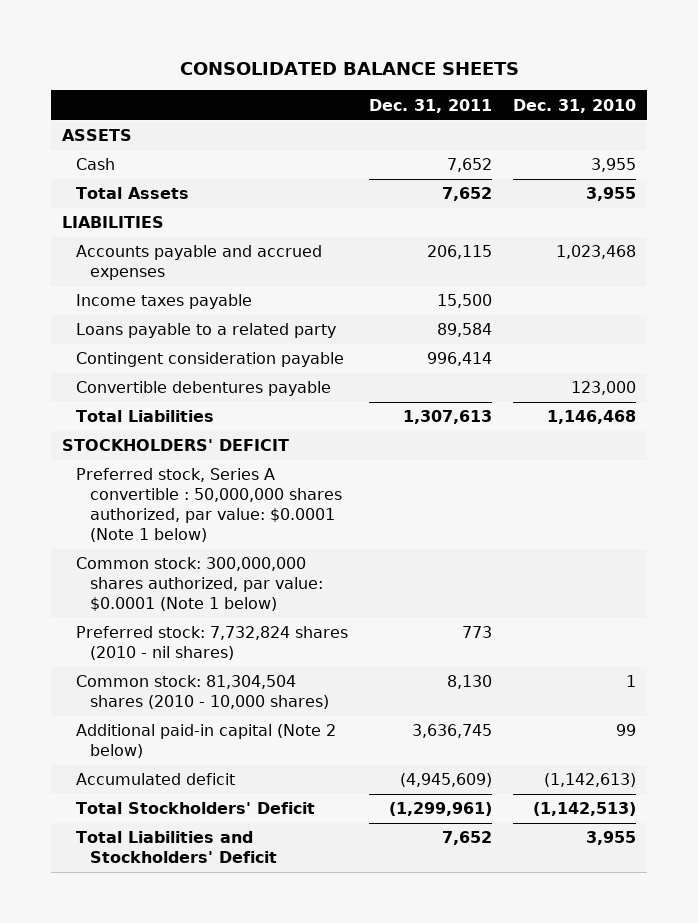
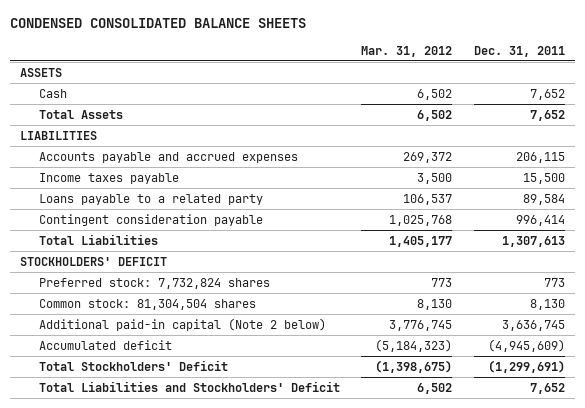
[179,62,519,76] CONSOLIDATED BALANCE SHEETS -> [9,18,306,29] CONDENSED CONSOLIDATED BALANCE SHEETS
[513,98,637,113] Dec. 31, 2010 -> none
none -> [361,45,453,57] Mar. 31, 2012
[75,381,331,397] Convertible debentures payable -> none
[75,468,342,542] Preferred stock, Series A convertible : 50,000,000 shares authorized, par value: $0.0001 (Note 1 below) -> none
[75,557,323,611] Common stock: 300,000,000 shares authorized, par value: $0.0001 (Note 1 below) -> none
[75,626,348,661] Preferred stock: 7,732,824 shares (2010 - nil shares) -> [38,277,270,289] Preferred stock: 7,732,824 shares
[75,675,329,710] Common stock: 81,304,504 shares (2010 - 10,000 shares) -> [38,298,256,310] Common stock: 81,304,504 shares
[388,802,492,817] (1,299,961) -> [487,359,565,373] (1,299,691)

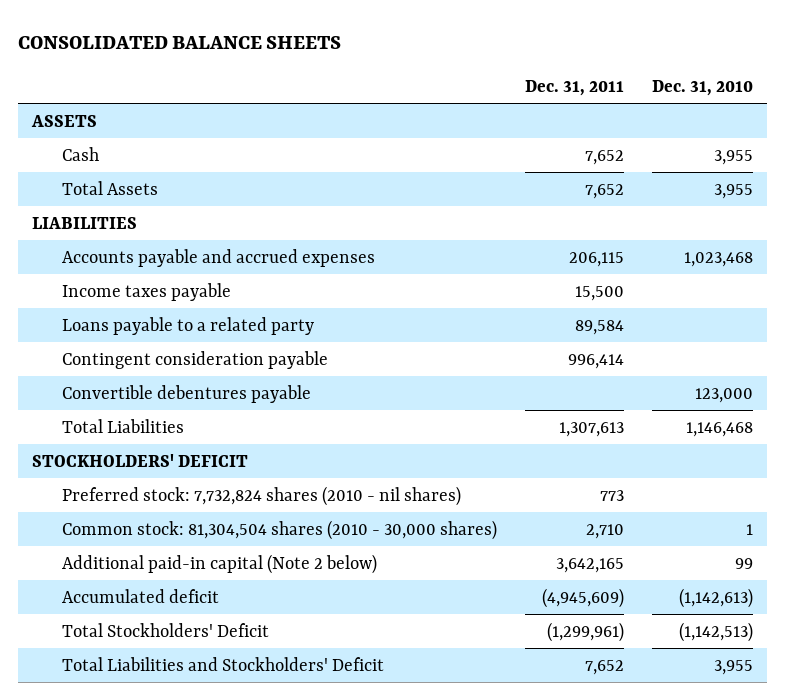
[9,18,306,29] CONDENSED CONSOLIDATED BALANCE SHEETS -> [18,36,342,50] CONSOLIDATED BALANCE SHEETS
[361,45,453,57] Mar. 31, 2012 -> none
none -> [651,79,753,96] Dec. 31, 2010
none -> [61,384,311,403] Convertible debentures payable
[38,277,270,289] Preferred stock: 7,732,824 shares -> [61,485,461,506] Preferred stock: 7,732,824 shares (2010 - nil shares)
[38,298,256,310] Common stock: 81,304,504 shares -> [61,519,497,540] Common stock: 81,304,504 shares (2010 - 30,000 shares)
[529,298,565,310] 8,130 -> [585,523,624,539] 2,710
[501,319,565,331] 3,636,745 -> [555,557,624,573] 3,642,165
[487,359,565,373] (1,299,691) -> [546,621,624,642] (1,299,961)

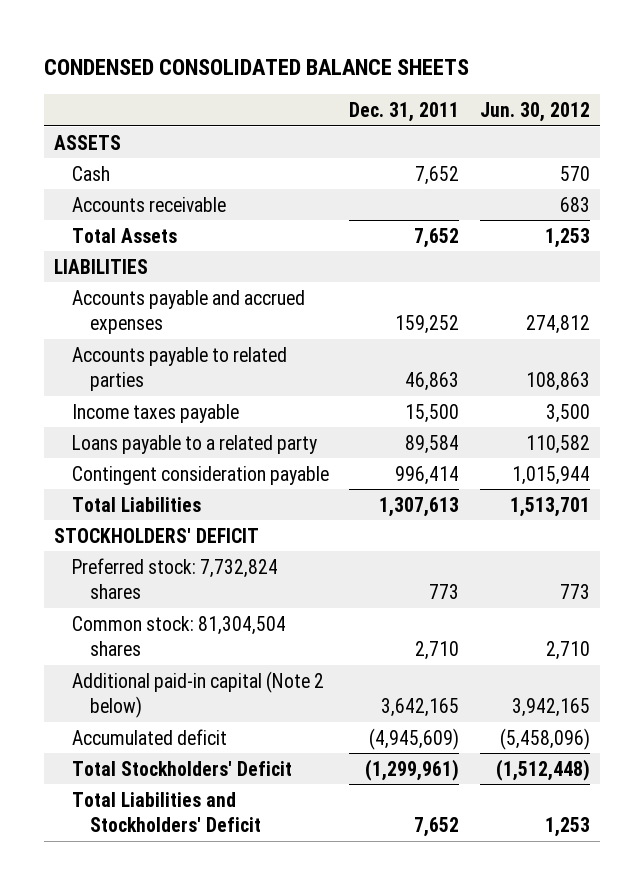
[18,36,342,50] CONSOLIDATED BALANCE SHEETS -> [44,58,470,75] CONDENSED CONSOLIDATED BALANCE SHEETS
[651,79,753,96] Dec. 31, 2010 -> none
none -> [479,102,590,123] Jun. 30, 2012
none -> [72,196,227,212] Accounts receivable
[568,251,624,267] 206,115 -> [395,314,460,334] 159,252
none -> [72,346,288,391] Accounts payable to related parties
[61,384,311,403] Convertible debentures payable -> none
[61,485,461,506] Preferred stock: 7,732,824 shares (2010 - nil shares) -> [72,557,279,599] Preferred stock: 7,732,824 shares
[61,519,497,540] Common stock: 81,304,504 shares (2010 - 30,000 shares) -> [72,615,287,656] Common stock: 81,304,504 shares

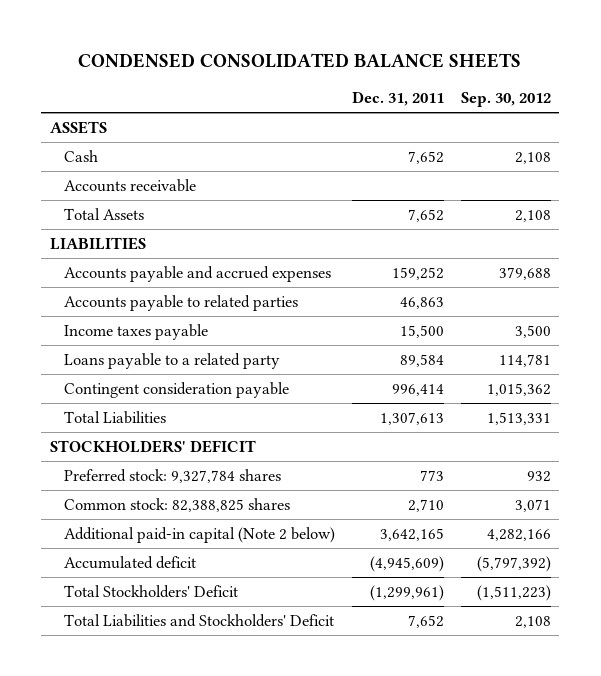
[479,102,590,123] Jun. 30, 2012 -> none
none -> [460,92,551,108] Sep. 30, 2012
[72,557,279,599] Preferred stock: 7,732,824 shares -> [64,468,282,483] Preferred stock: 9,327,784 shares
[72,615,287,656] Common stock: 81,304,504 shares -> [64,497,291,512] Common stock: 82,388,825 shares

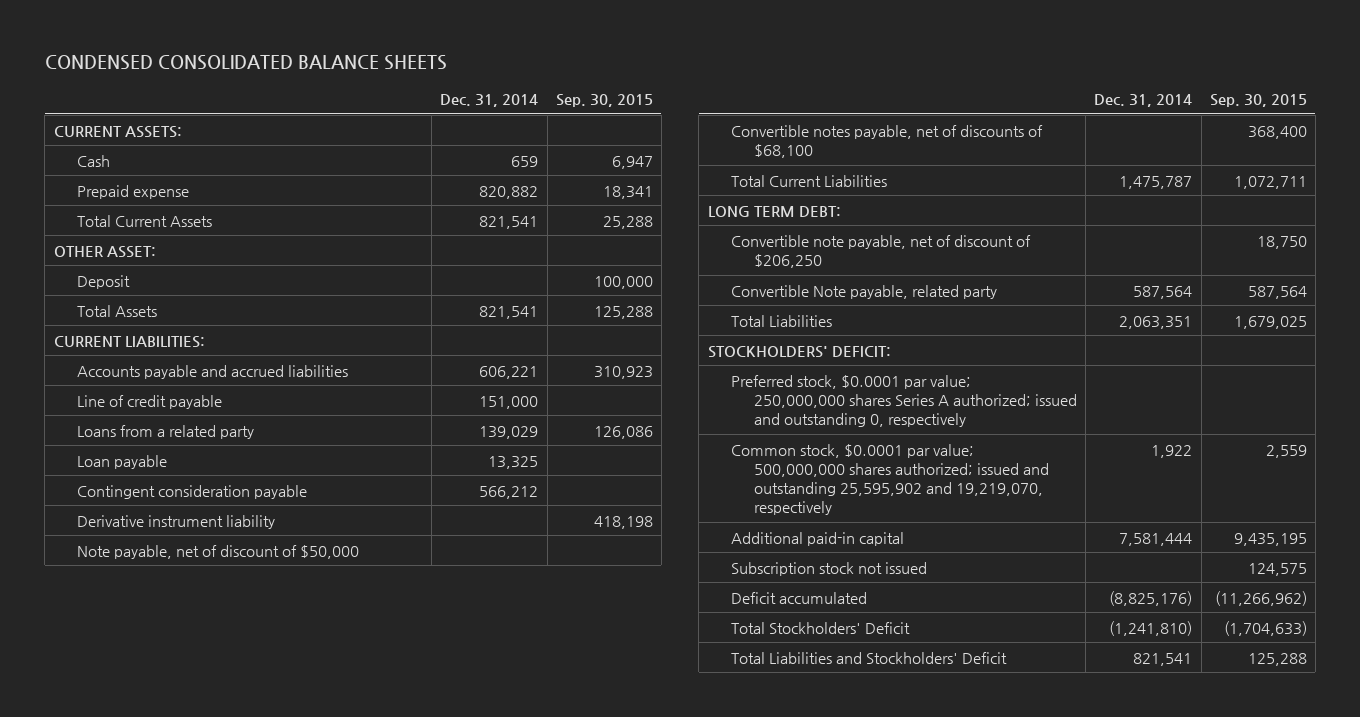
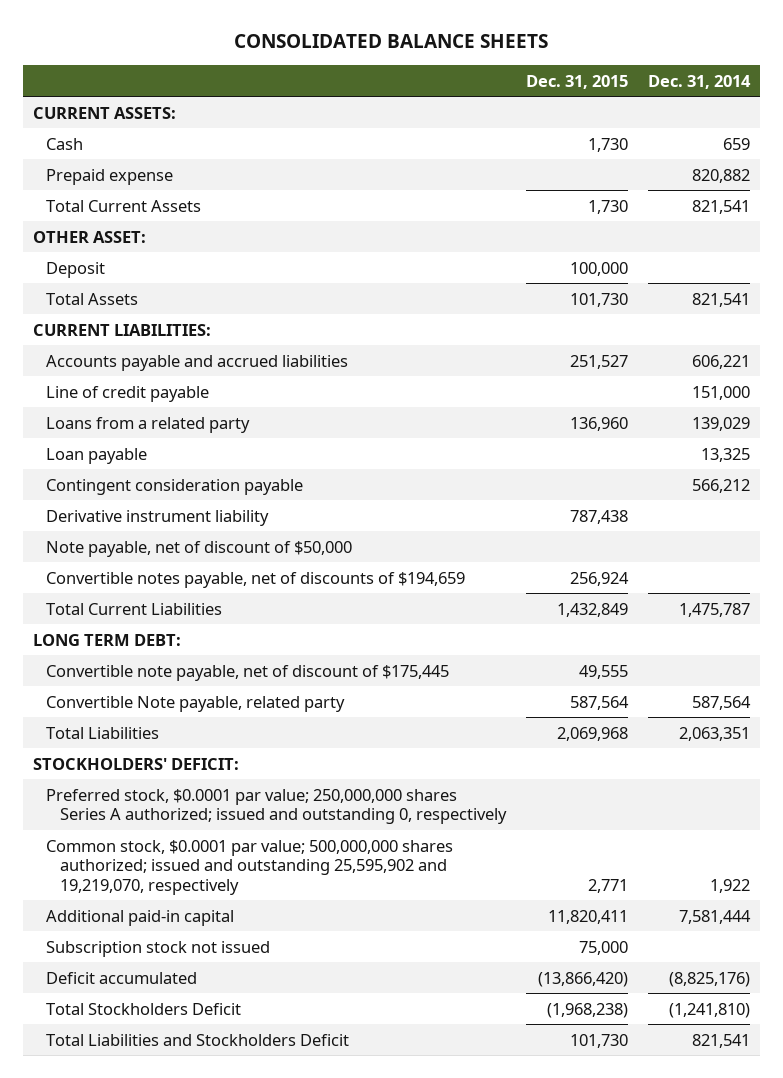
[44,55,447,71] CONDENSED CONSOLIDATED BALANCE SHEETS -> [234,34,549,49] CONSOLIDATED BALANCE SHEETS
[555,93,653,107] Sep. 30, 2015 -> none
none -> [526,74,629,89] Dec. 31, 2015
[730,124,1043,158] Convertible notes payable, net of discounts of $68,100 -> [46,571,466,588] Convertible notes payable, net of discounts of $194,659
[730,234,1031,268] Convertible note payable, net of discount of $206,250 -> [46,664,450,681] Convertible note payable, net of discount of $175,445
[730,621,910,634] Total Stockholders' Deficit -> [46,1002,242,1015] Total Stockholders Deficit
[730,651,1007,664] Total Liabilities and Stockholders' Deficit -> [46,1033,350,1046] Total Liabilities and Stockholders Deficit

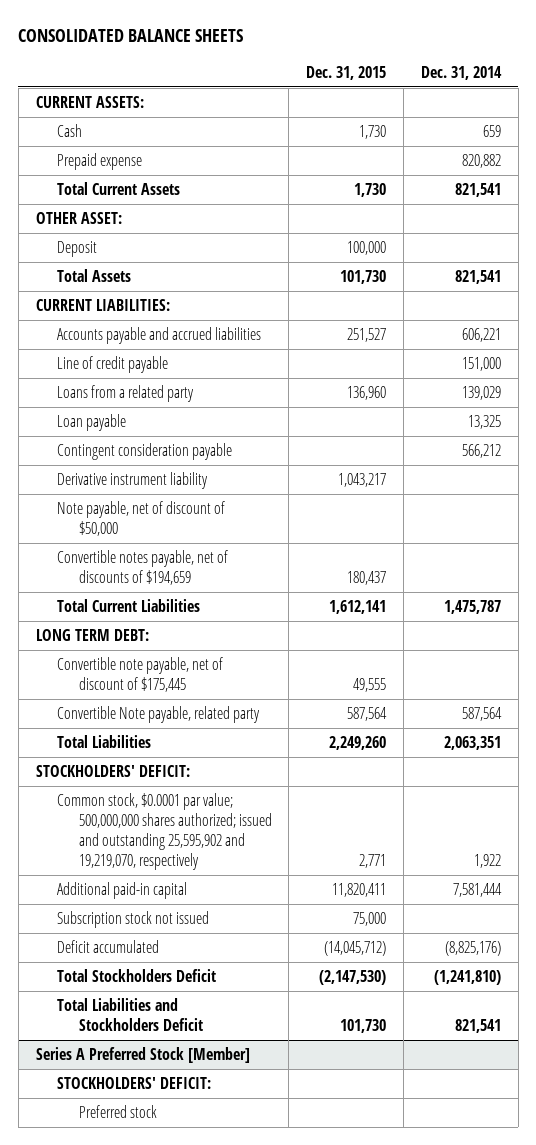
[570,509,629,524] 787,438 -> [338,472,387,487] 1,043,217
[570,571,630,586] 256,924 -> [347,570,387,585] 180,437
[557,602,629,617] 1,432,849 -> [329,599,387,614] 1,612,141
[557,726,629,741] 2,069,968 -> [329,735,387,750] 2,249,260
[46,788,508,825] Preferred stock, $0.0001 par value; 250,000,000 shares Series A authorized; issued and outstanding 0, respectively -> none
[538,971,629,987] (13,866,420) -> [324,940,387,956] (14,045,712)
[547,1002,629,1018] (1,968,238) -> [319,969,387,985] (2,147,530)
none -> [35,1046,250,1063] Series A Preferred Stock [Member]
none -> [57,1076,212,1089] STOCKHOLDERS' DEFICIT:
none -> [78,1104,157,1118] Preferred stock

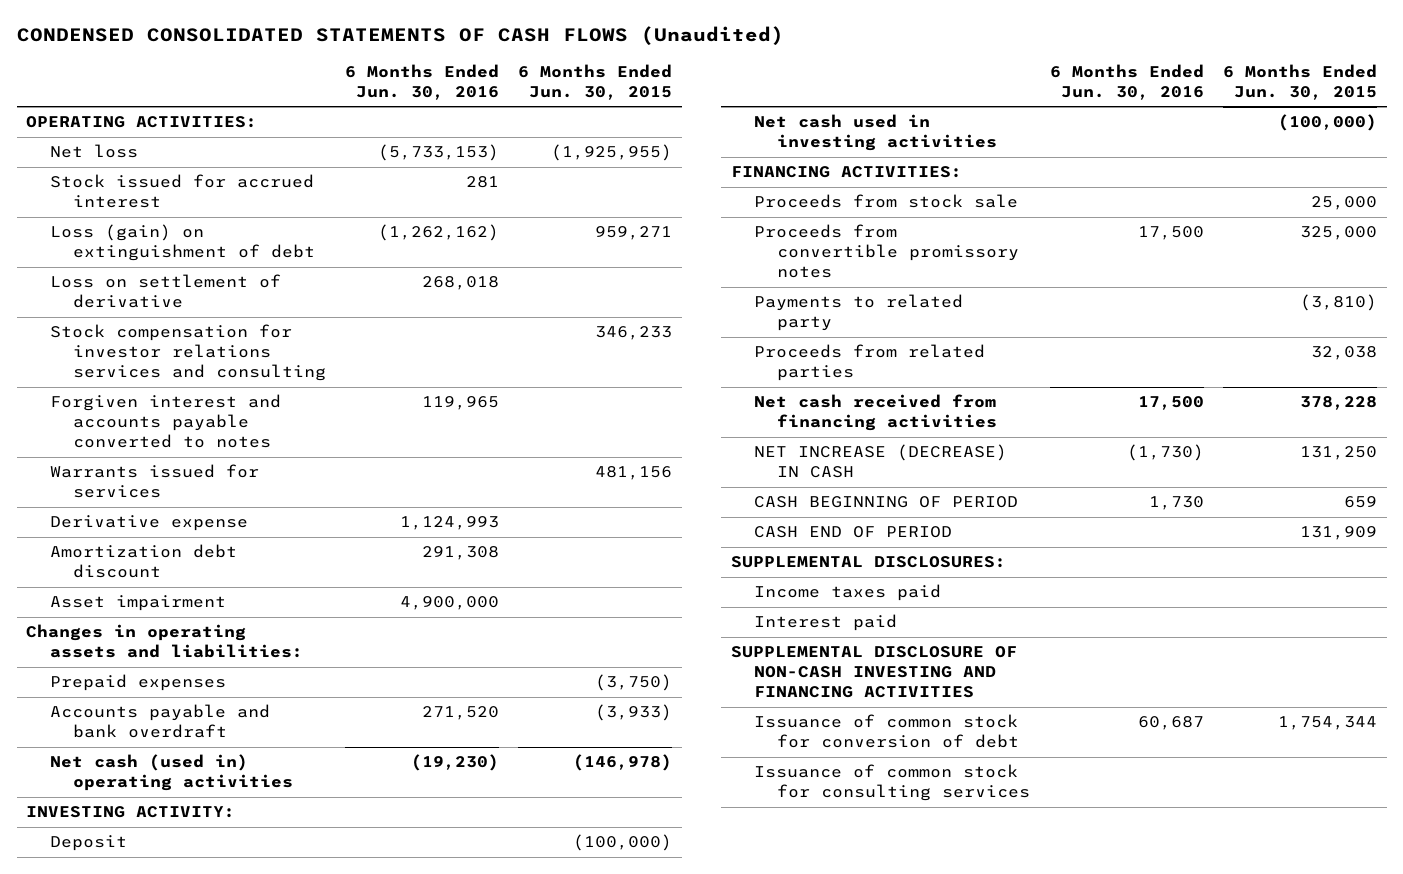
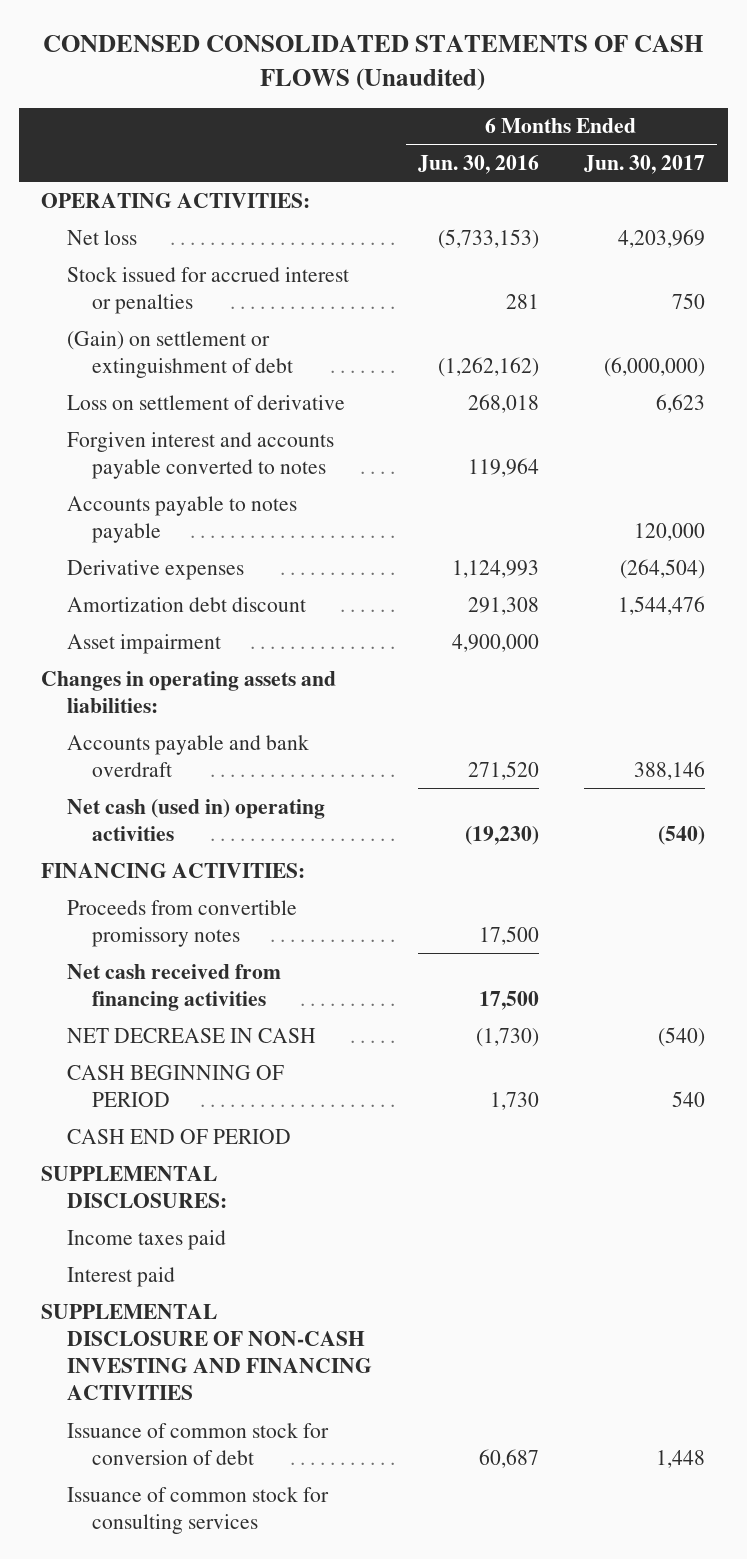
[518,63,673,100] 6 Months Ended Jun. 30, 2015 -> none
none -> [584,154,706,174] Jun. 30, 2017
[49,174,314,209] Stock issued for accrued interest -> [66,266,349,314] Stock issued for accrued interest or penalties
[49,224,315,262] Loss (gain) on extinguishment of debt -> [66,330,294,378] (Gain) on settlement or extinguishment of debt
[49,324,326,382] Stock compensation for investor relations services and consulting -> none
[49,464,259,499] Warrants issued for services -> none
[422,396,500,411] 119,965 -> [467,457,539,477] 119,964
none -> [66,495,297,543] Accounts payable to notes payable
[49,515,248,532] Derivative expense -> [66,559,244,580] Derivative expenses
[49,674,226,692] Prepaid expenses -> none
[26,806,236,819] INVESTING ACTIVITY: -> none
[49,835,127,852] Deposit -> none
[754,114,998,152] Net cash used in investing activities -> none
[754,194,1019,209] Proceeds from stock sale -> none
[754,294,964,332] Payments to related party -> none
[754,344,986,382] Proceeds from related parties -> none
[754,444,1008,479] NET INCREASE (DECREASE) IN CASH -> [66,1027,316,1043] NET DECREASE IN CASH

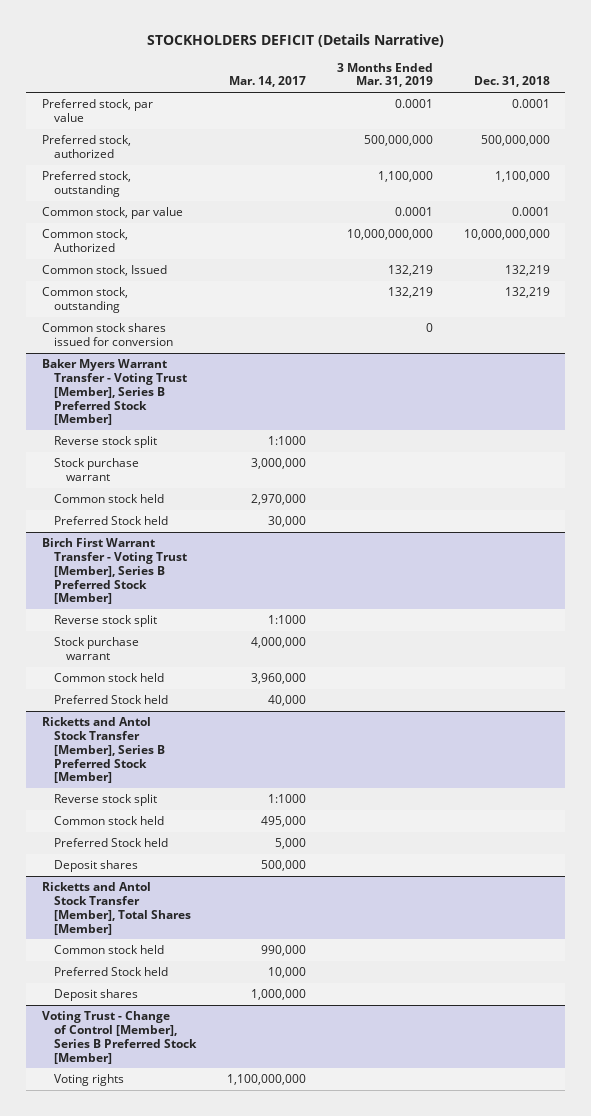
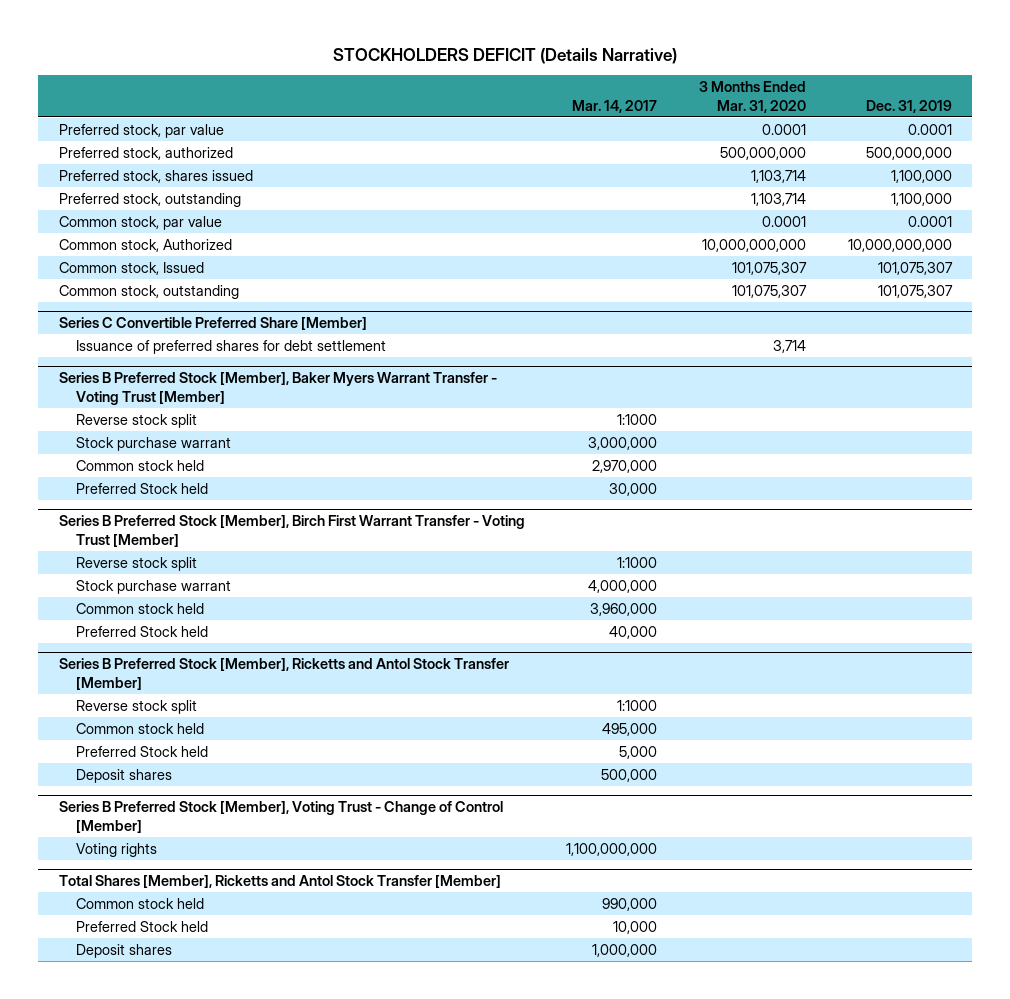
[336,62,433,88] 3 Months Ended Mar. 31, 2019 -> none
[473,76,550,88] Dec. 31, 2018 -> none
none -> [698,81,806,113] 3 Months Ended Mar. 31, 2020
none -> [865,99,952,113] Dec. 31, 2019
none -> [58,169,253,183] Preferred stock, shares issued
[41,323,173,346] Common stock shares issued for conversion -> none
none -> [58,317,367,331] Series C Convertible Preferred Share [Member]
none -> [76,339,387,354] Issuance of preferred shares for debt settlement
[41,359,187,426] Baker Myers Warrant Transfer - Voting Trust [Member], Series B Preferred Stock [Member] -> [58,372,497,405] Series B Preferred Stock [Member], Baker Myers Warrant Transfer - Voting Trust [Member]
[41,538,187,605] Birch First Warrant Transfer - Voting Trust [Member], Series B Preferred Stock [Member] -> [58,515,525,547] Series B Preferred Stock [Member], Birch First Warrant Transfer - Voting Trust [Member]
[41,717,165,784] Ricketts and Antol Stock Transfer [Member], Series B Preferred Stock [Member] -> [58,658,509,690] Series B Preferred Stock [Member], Ricketts and Antol Stock Transfer [Member]
none -> [58,801,503,833] Series B Preferred Stock [Member], Voting Trust - Change of Control [Member]
none -> [76,842,158,857] Voting rights
[41,882,191,935] Ricketts and Antol Stock Transfer [Member], Total Shares [Member] -> [58,875,501,889] Total Shares [Member], Ricketts and Antol Stock Transfer [Member]
[41,1011,197,1064] Voting Trust - Change of Control [Member], Series B Preferred Stock [Member] -> none
[53,1074,124,1087] Voting rights -> none

